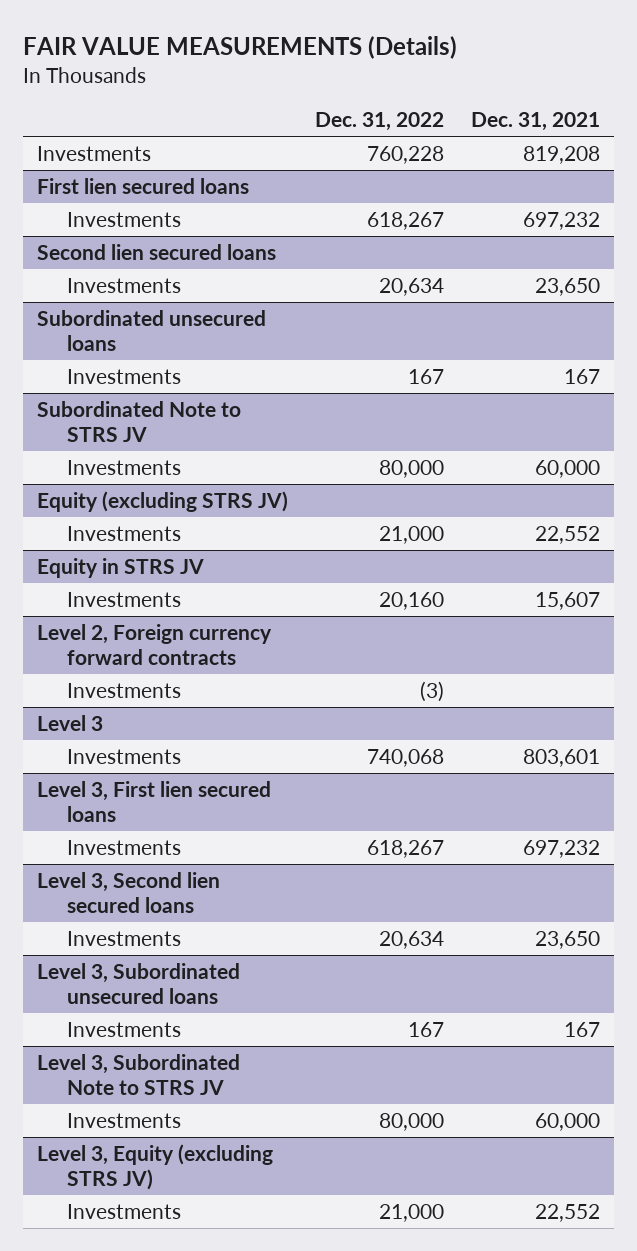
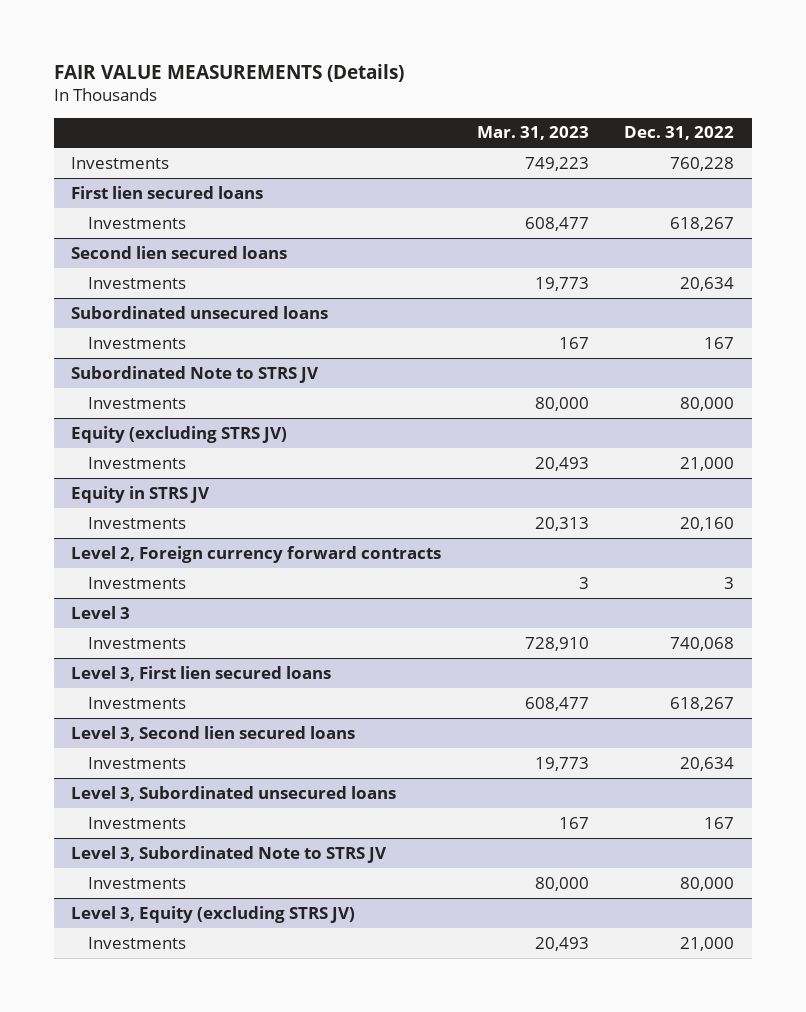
[470,112,600,132] Dec. 31, 2021 -> none
none -> [476,126,589,141] Mar. 31, 2023
[419,680,444,702] (3) -> [724,576,735,589] 3

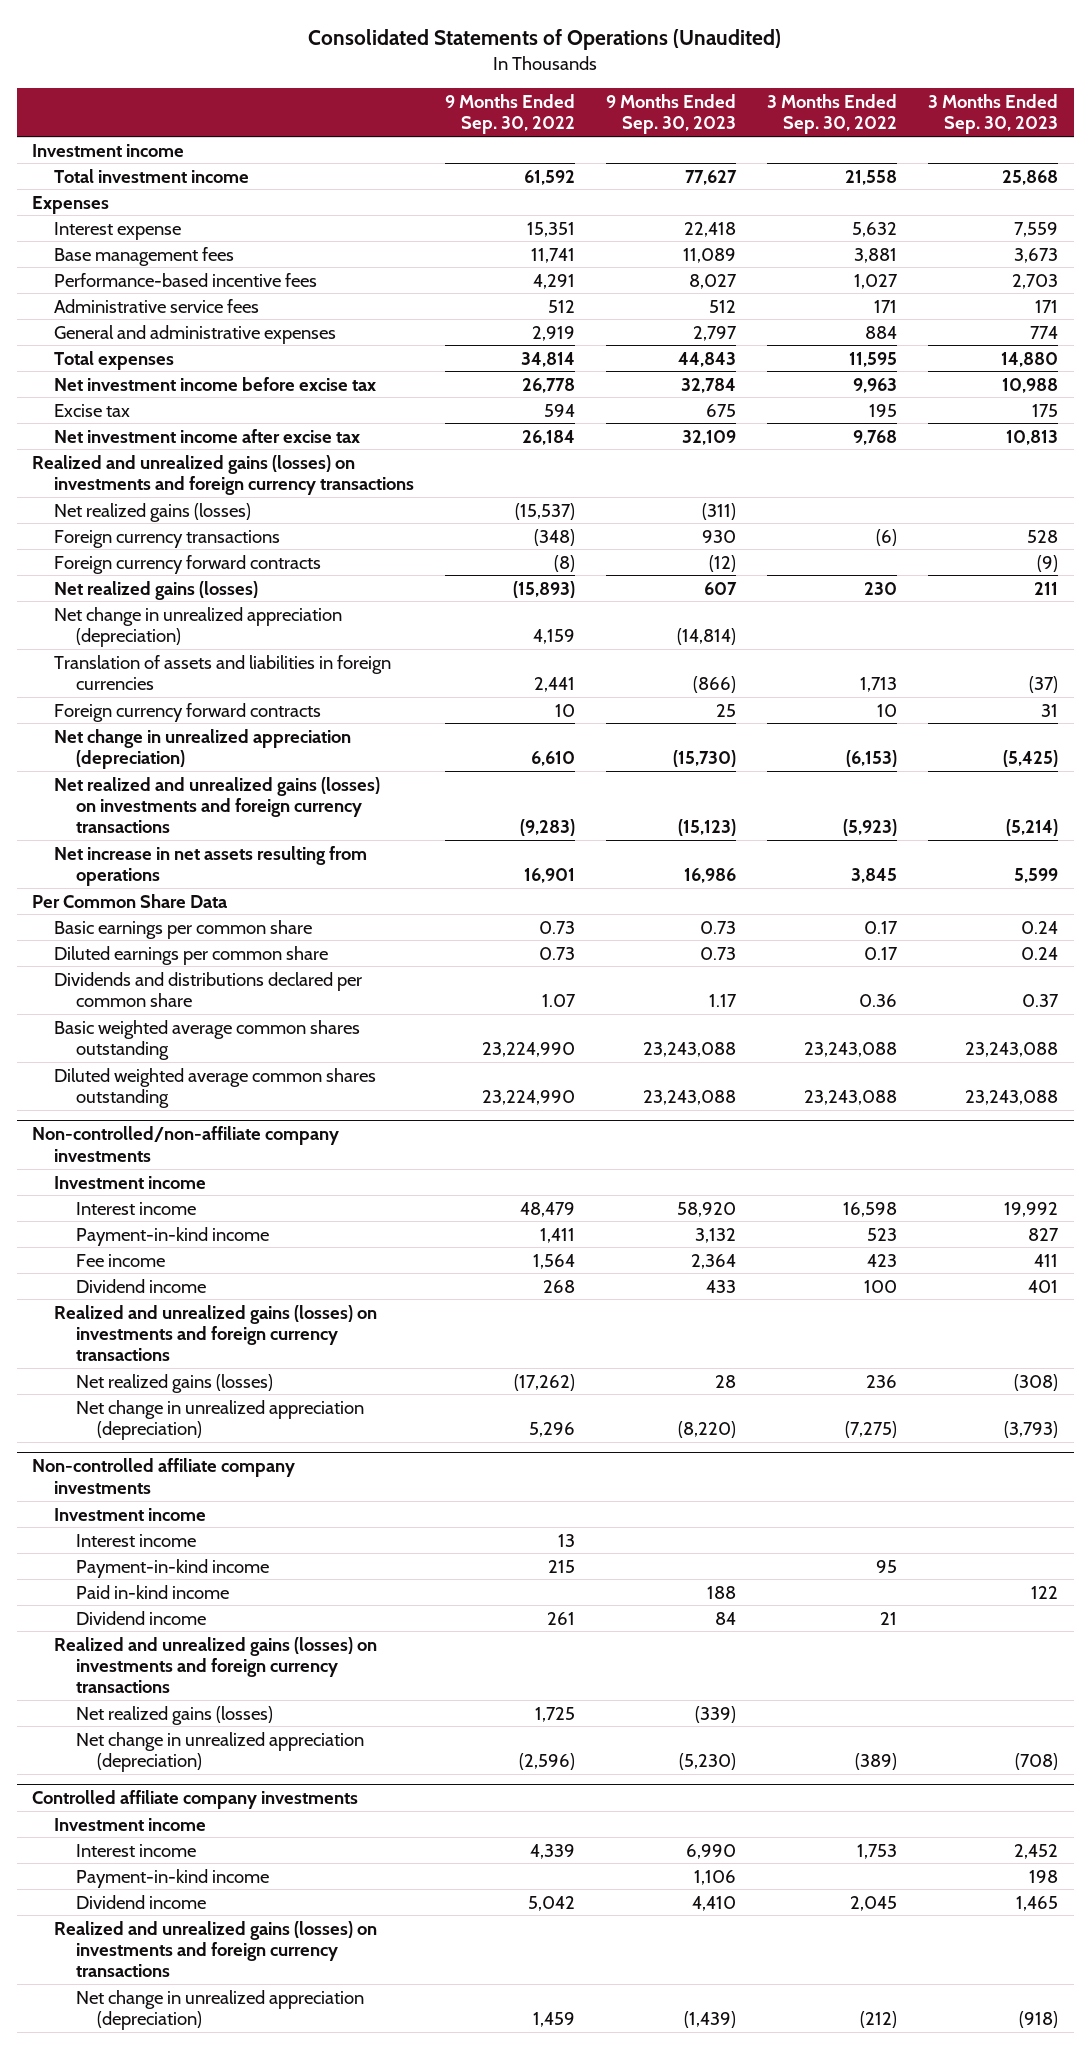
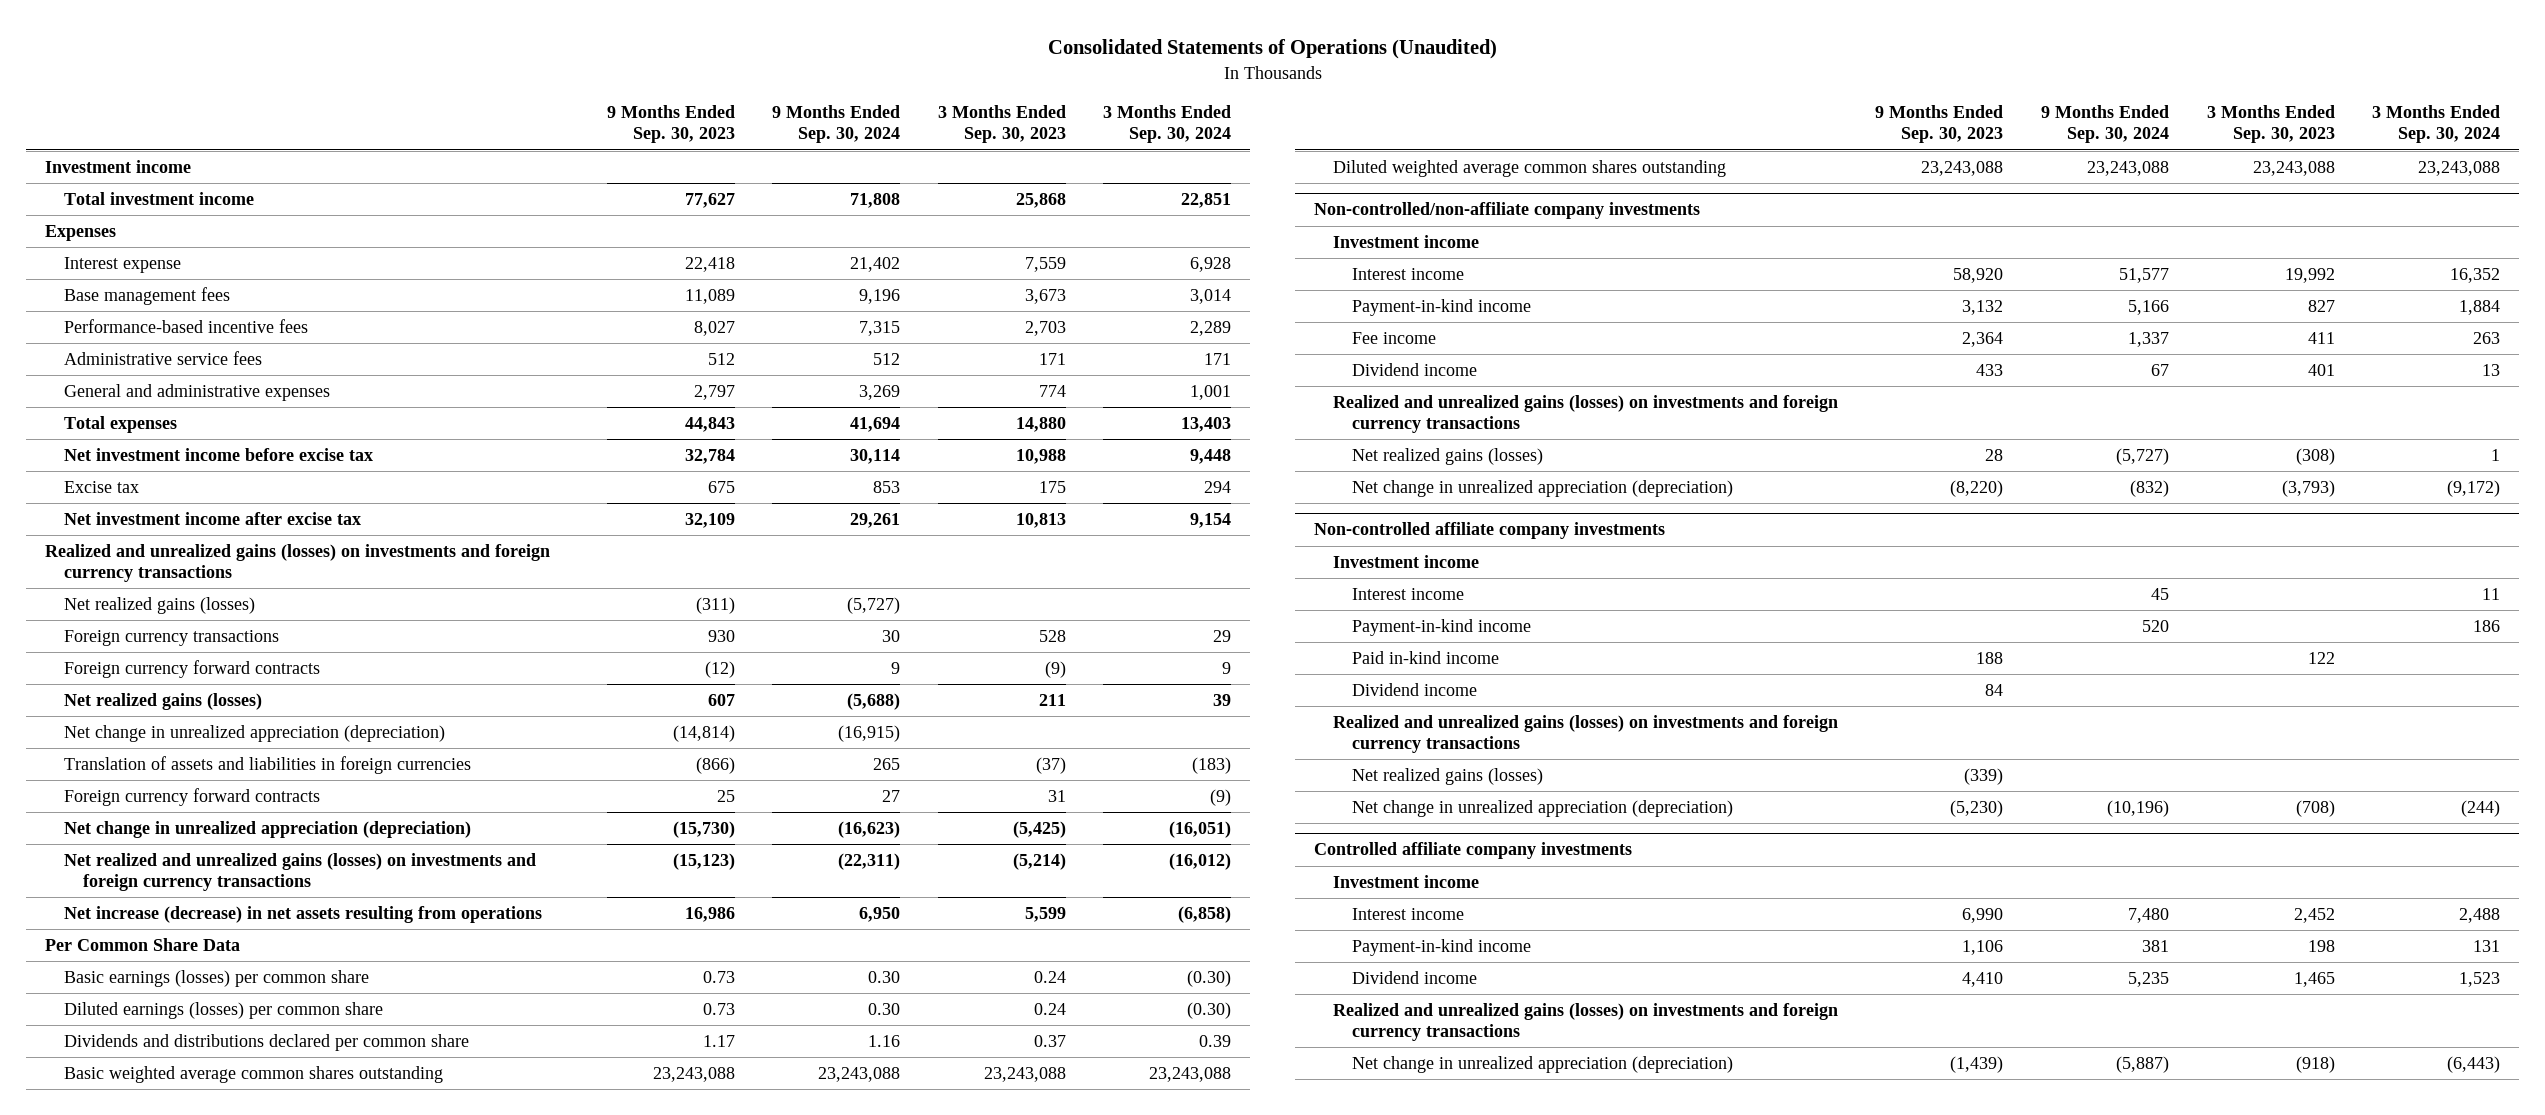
[445,93,576,135] 9 Months Ended Sep. 30, 2022 -> none
[767,93,898,135] 3 Months Ended Sep. 30, 2022 -> none
none -> [772,105,901,144] 9 Months Ended Sep. 30, 2024
none -> [1103,105,1232,144] 3 Months Ended Sep. 30, 2024
[54,845,368,887] Net increase in net assets resulting from operations -> [64,905,543,923] Net increase (decrease) in net assets resulting from operations
[54,919,313,939] Basic earnings per common share -> [64,969,370,987] Basic earnings (losses) per common share
[54,945,329,965] Diluted earnings per common share -> [64,1001,384,1019] Diluted earnings (losses) per common share

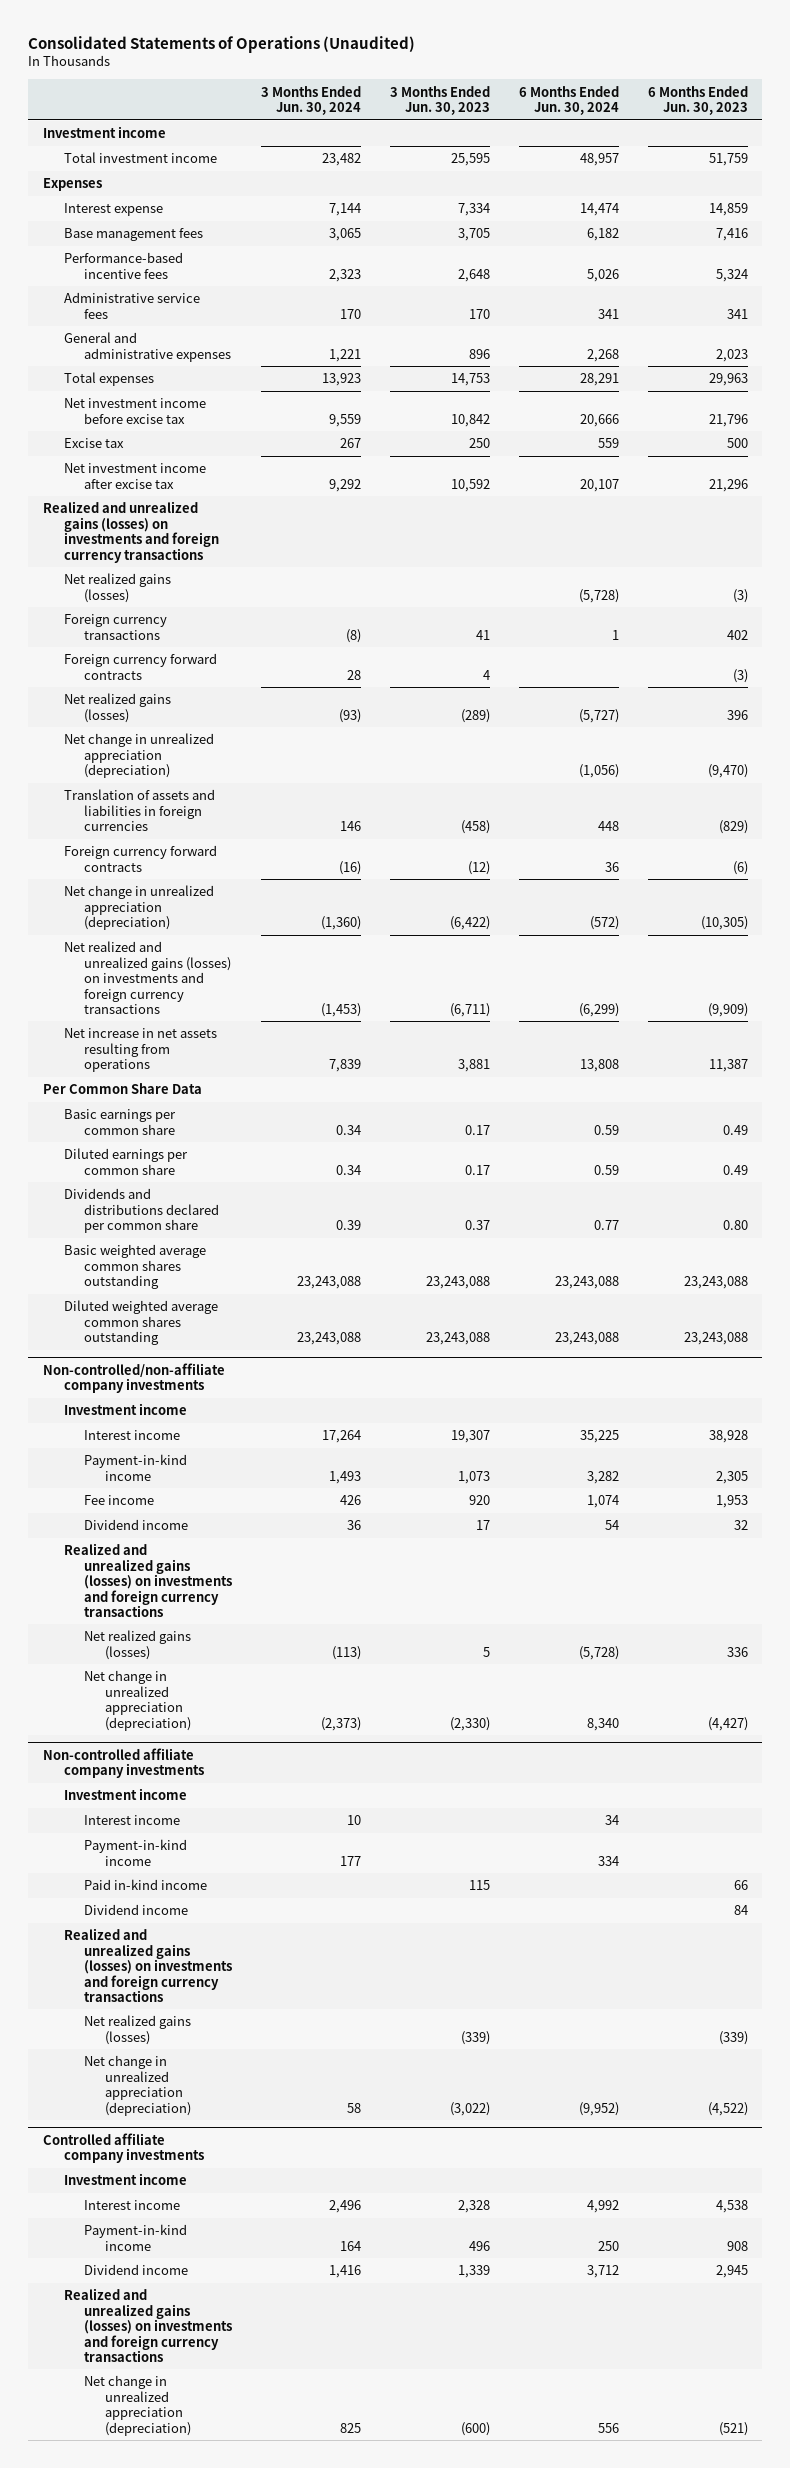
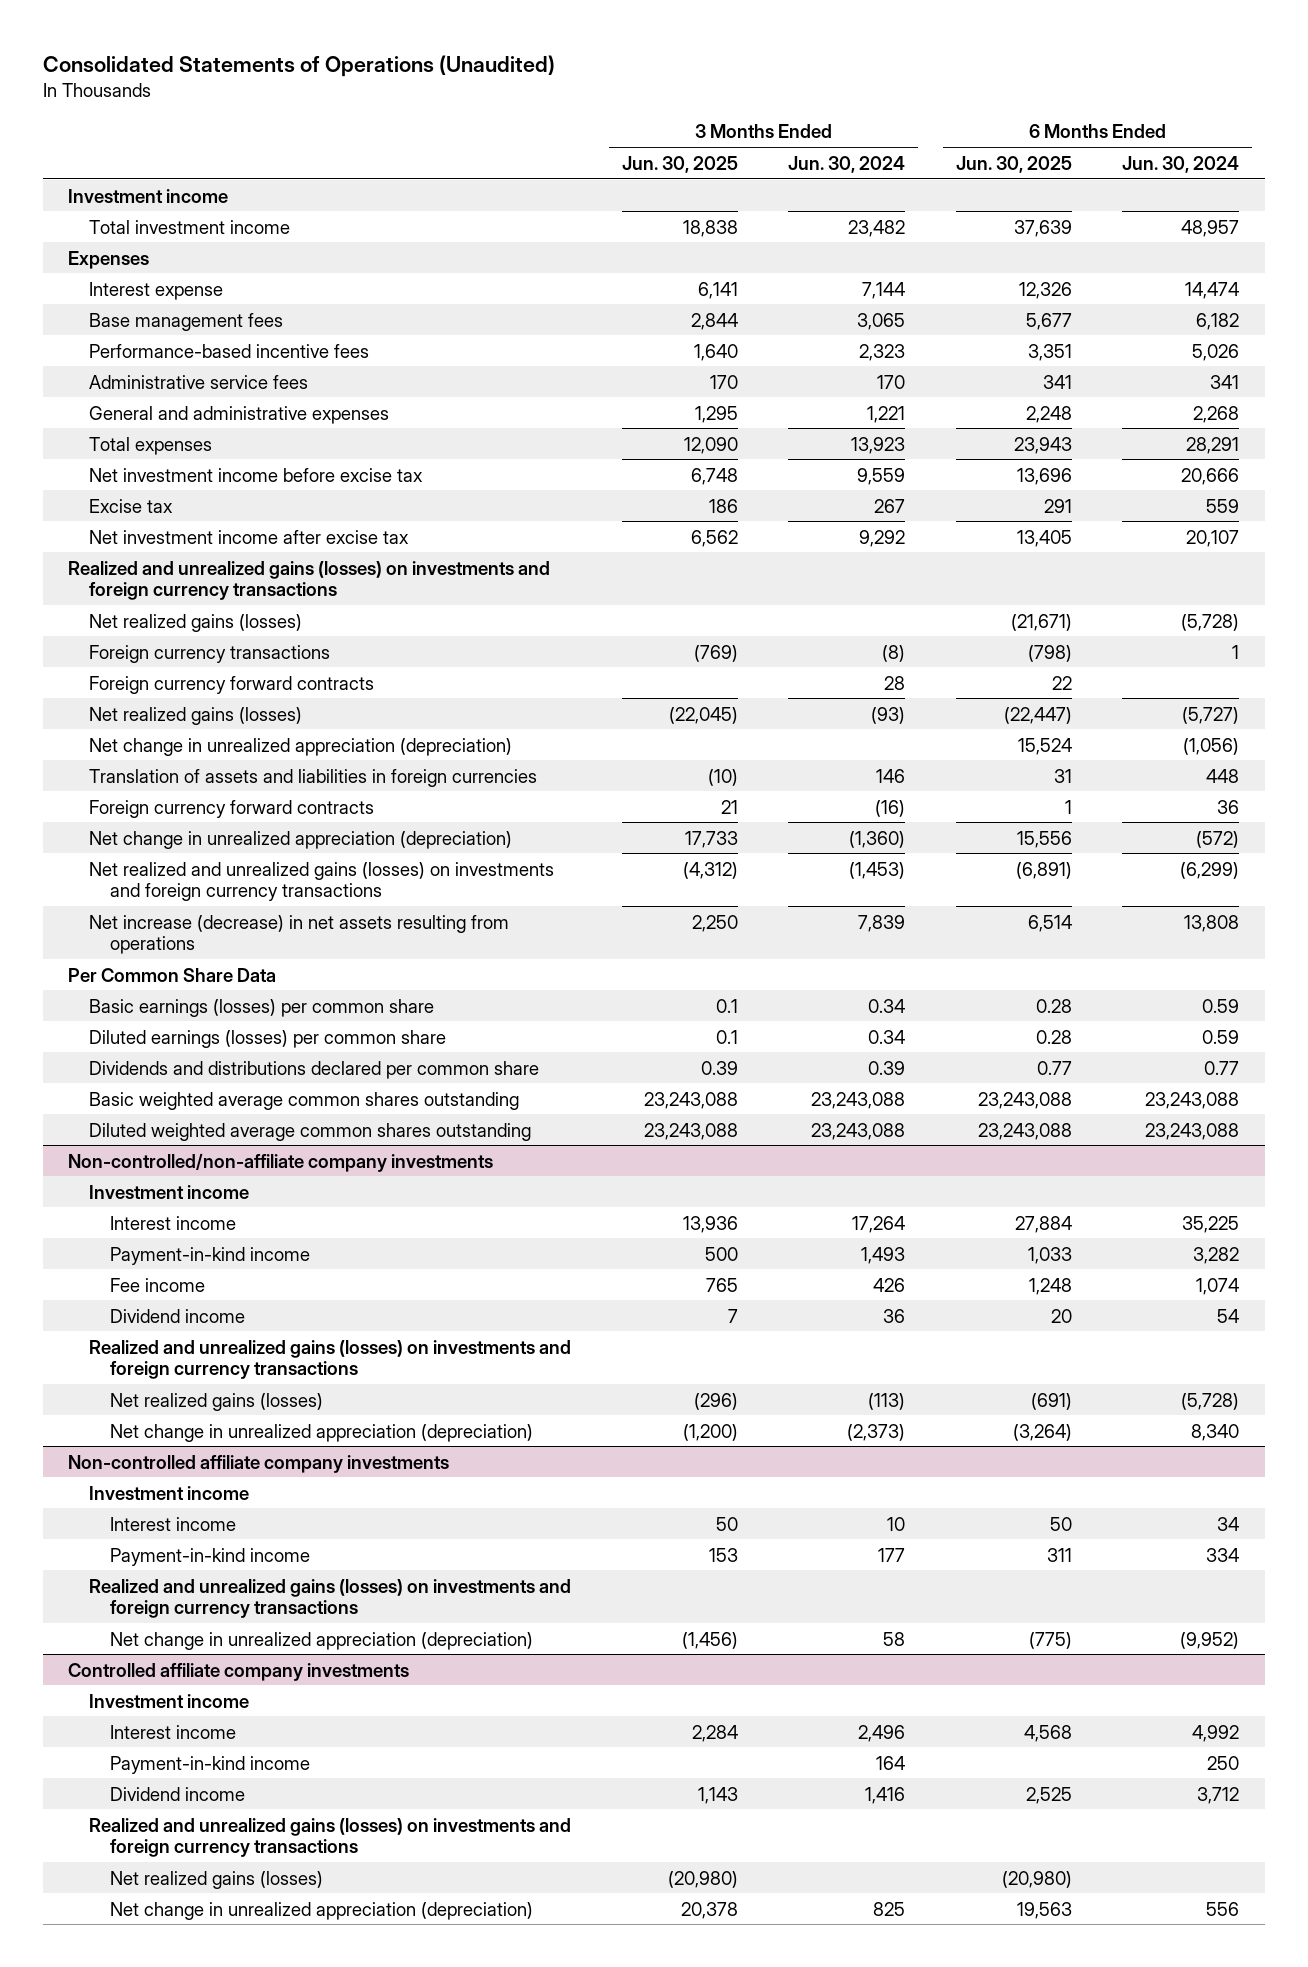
[389,85,490,116] 3 Months Ended Jun. 30, 2023 -> none
[647,85,748,116] 6 Months Ended Jun. 30, 2023 -> none
none -> [621,155,738,173] Jun. 30, 2025
none -> [955,155,1072,173] Jun. 30, 2025
[63,1028,217,1073] Net increase in net assets resulting from operations -> [89,914,510,955] Net increase (decrease) in net assets resulting from operations
[63,1109,176,1135] Basic earnings per common share -> [89,998,435,1017] Basic earnings (losses) per common share
[63,1148,188,1175] Diluted earnings per common share -> [89,1029,447,1048] Diluted earnings (losses) per common share
[84,1879,208,1891] Paid in-kind income -> none
[84,1904,189,1916] Dividend income -> none
[84,2015,192,2045] Net realized gains (losses) -> none
none -> [110,1870,324,1889] Net realized gains (losses)

